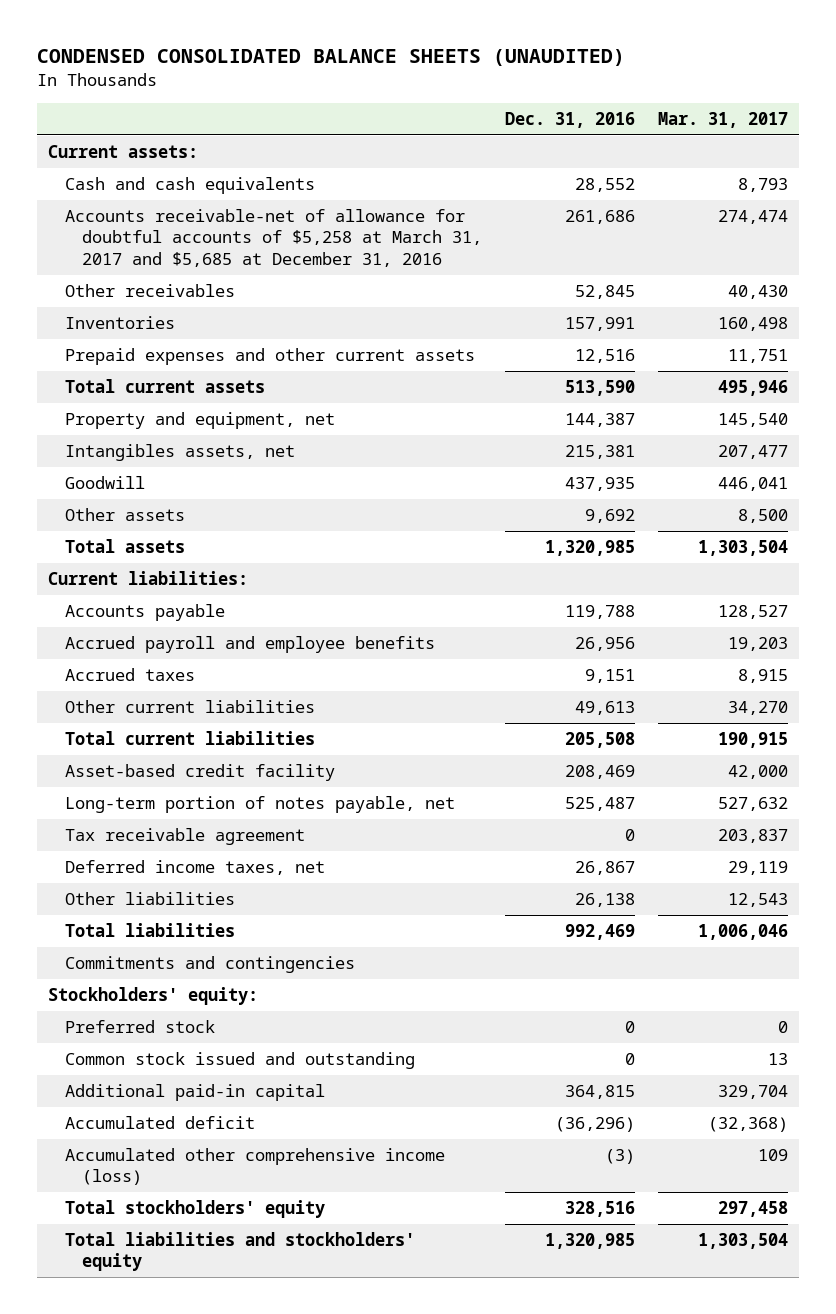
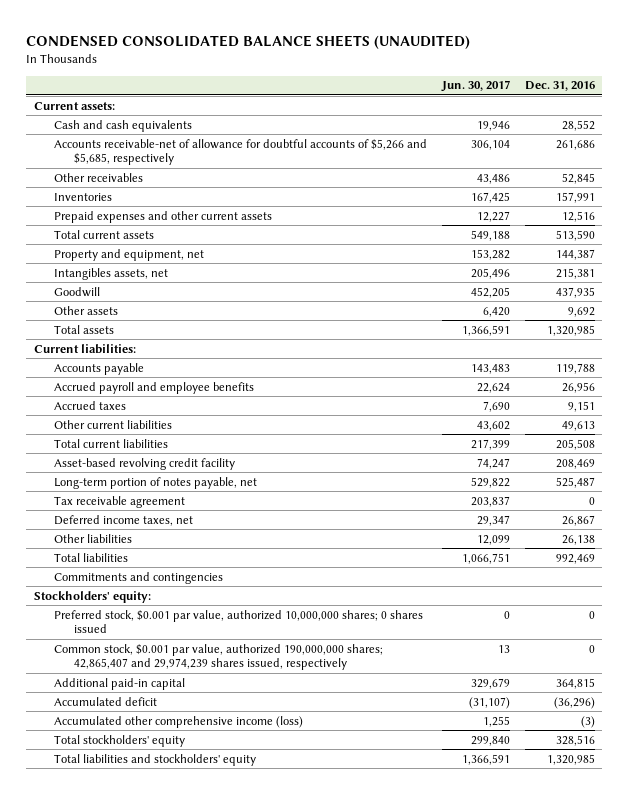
[657,112,788,129] Mar. 31, 2017 -> none
none -> [440,80,510,93] Jun. 30, 2017
[64,208,482,267] Accounts receivable-net of allowance for doubtful accounts of $5,258 at March 31, 2017 and $5,685 at December 31, 2016 -> [53,138,427,166] Accounts receivable-net of allowance for doubtful accounts of $5,266 and $5,685, respectively
[64,763,335,781] Asset-based credit facility -> [53,457,235,470] Asset-based revolving credit facility
[64,1019,215,1033] Preferred stock -> [53,609,423,634] Preferred stock, $0.001 par value, authorized 10,000,000 shares; 0 shares issued
[64,1051,415,1069] Common stock issued and outstanding -> [53,643,383,671] Common stock, $0.001 par value, authorized 190,000,000 shares; 42,865,407 and 29,974,239 shares issued, respectively

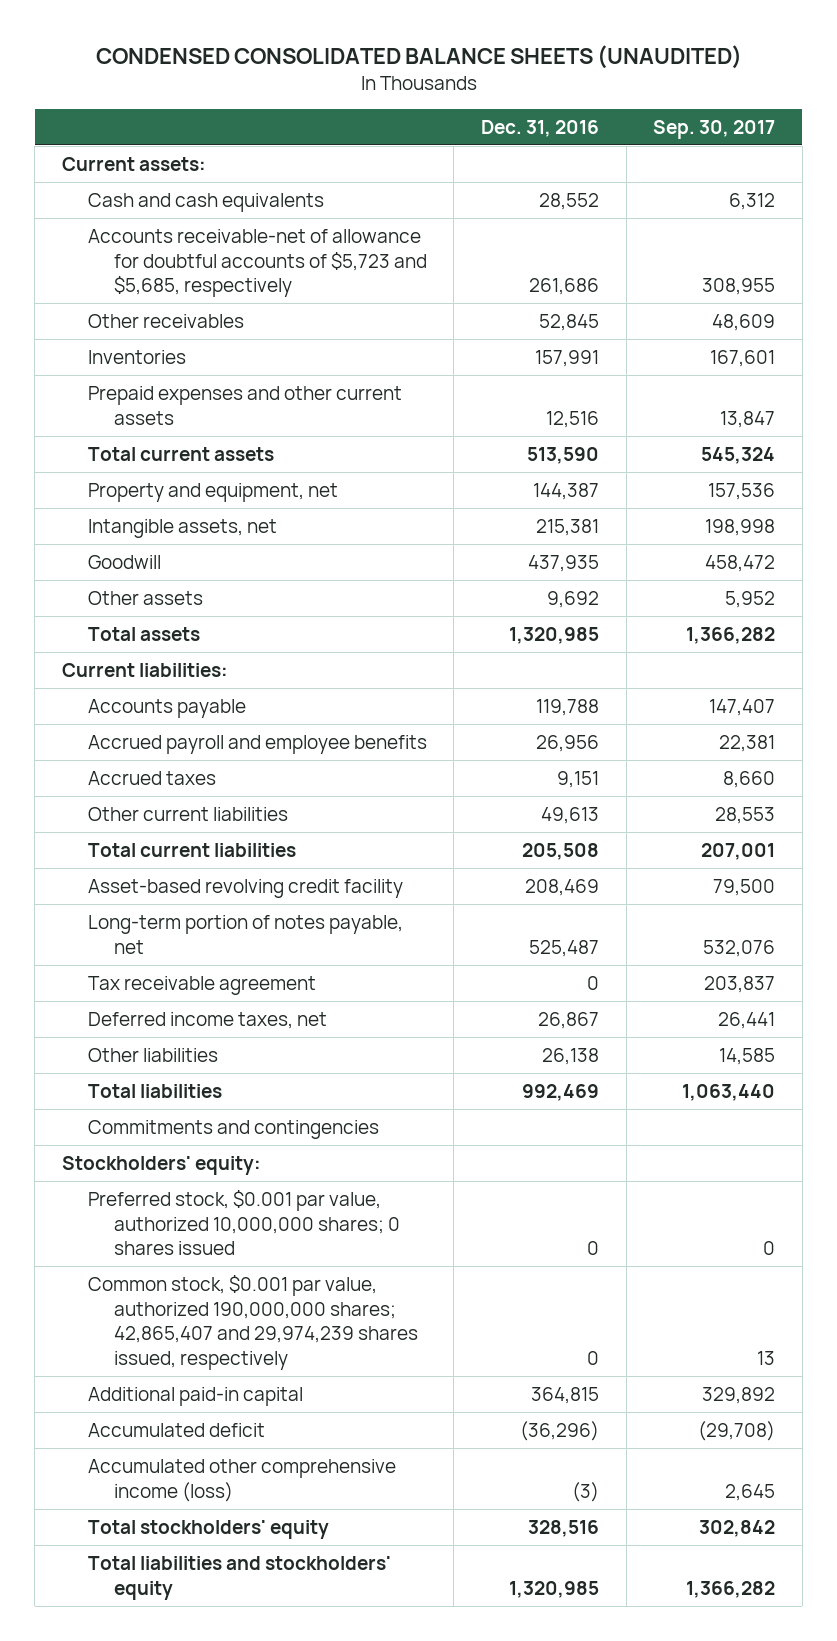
[440,80,510,93] Jun. 30, 2017 -> none
none -> [653,119,776,139] Sep. 30, 2017
[53,138,427,166] Accounts receivable-net of allowance for doubtful accounts of $5,266 and $5,685, respectively -> [87,228,427,298] Accounts receivable-net of allowance for doubtful accounts of $5,723 and $5,685, respectively
[53,267,168,280] Intangibles assets, net -> [87,518,277,538] Intangible assets, net

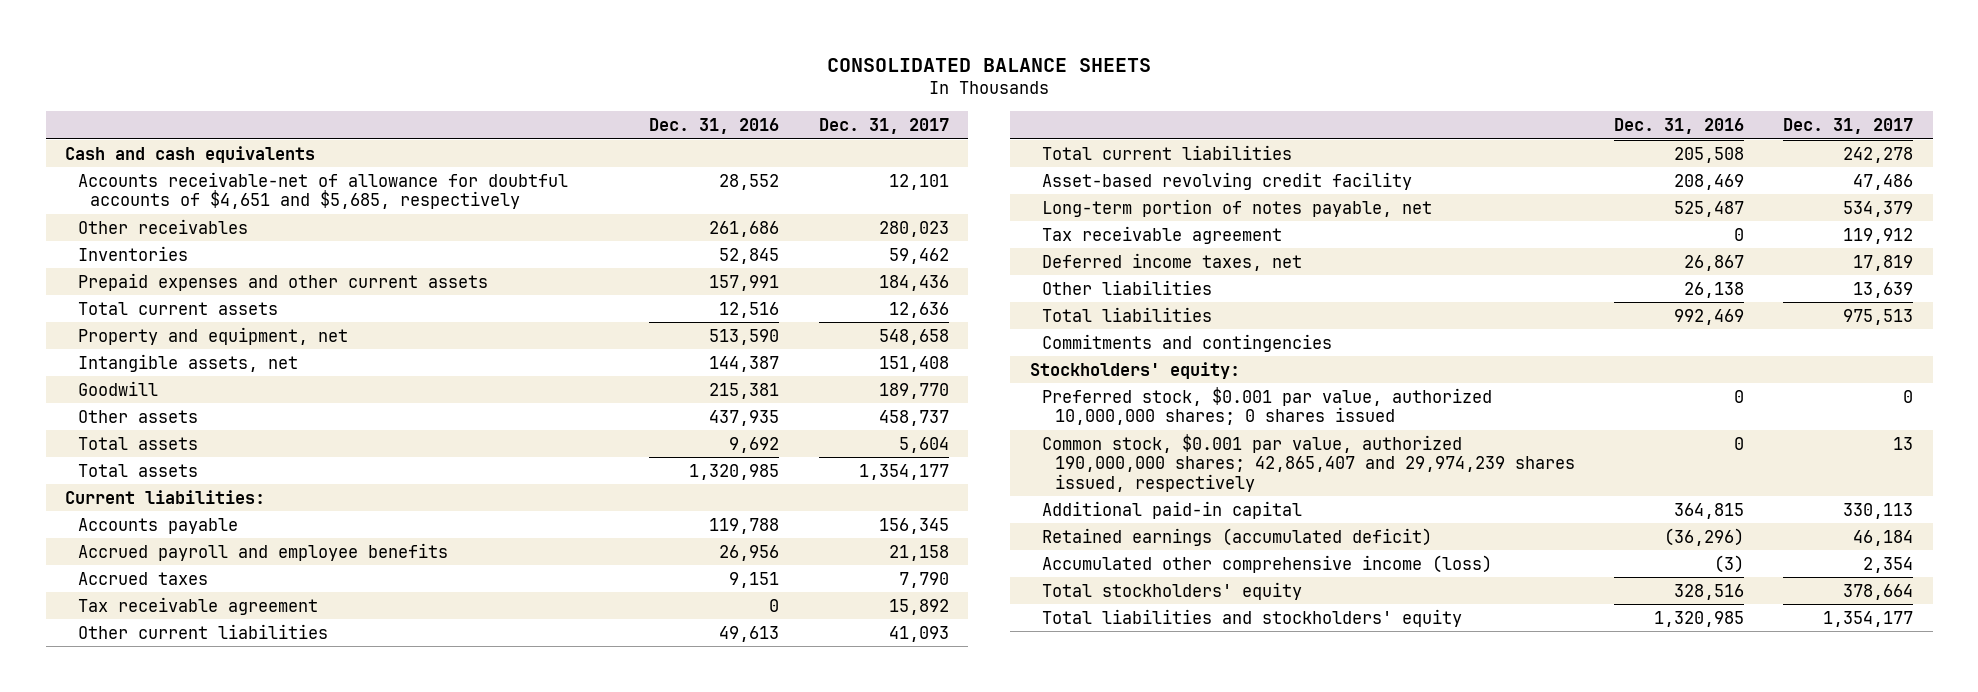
[95,45,742,70] CONDENSED CONSOLIDATED BALANCE SHEETS (UNAUDITED) -> [827,57,1152,72] CONSOLIDATED BALANCE SHEETS
[653,119,776,139] Sep. 30, 2017 -> none
none -> [818,117,949,134] Dec. 31, 2017
[61,156,206,171] Current assets: -> [65,145,316,163] Cash and cash equivalents
[87,192,324,212] Cash and cash equivalents -> [77,171,568,210] Accounts receivable-net of allowance for doubtful accounts of $4,651 and $5,685, respectively
[87,228,427,298] Accounts receivable-net of allowance for doubtful accounts of $5,723 and $5,685, respectively -> [77,218,248,234] Other receivables
[87,313,244,328] Other receivables -> [77,245,188,261] Inventories
[87,349,186,364] Inventories -> [77,272,488,291] Prepaid expenses and other current assets
[87,385,402,425] Prepaid expenses and other current assets -> [77,301,278,315] Total current assets
[87,446,274,461] Total current assets -> [77,326,348,345] Property and equipment, net
[87,482,338,502] Property and equipment, net -> [77,353,298,372] Intangible assets, net
[87,518,277,538] Intangible assets, net -> [77,380,158,396] Goodwill
[87,554,161,569] Goodwill -> [77,409,198,423] Other assets
[87,590,203,605] Other assets -> [77,436,198,450] Total assets
none -> [77,596,318,615] Tax receivable agreement
[87,1422,265,1437] Accumulated deficit -> [1042,527,1433,546] Retained earnings (accumulated deficit)

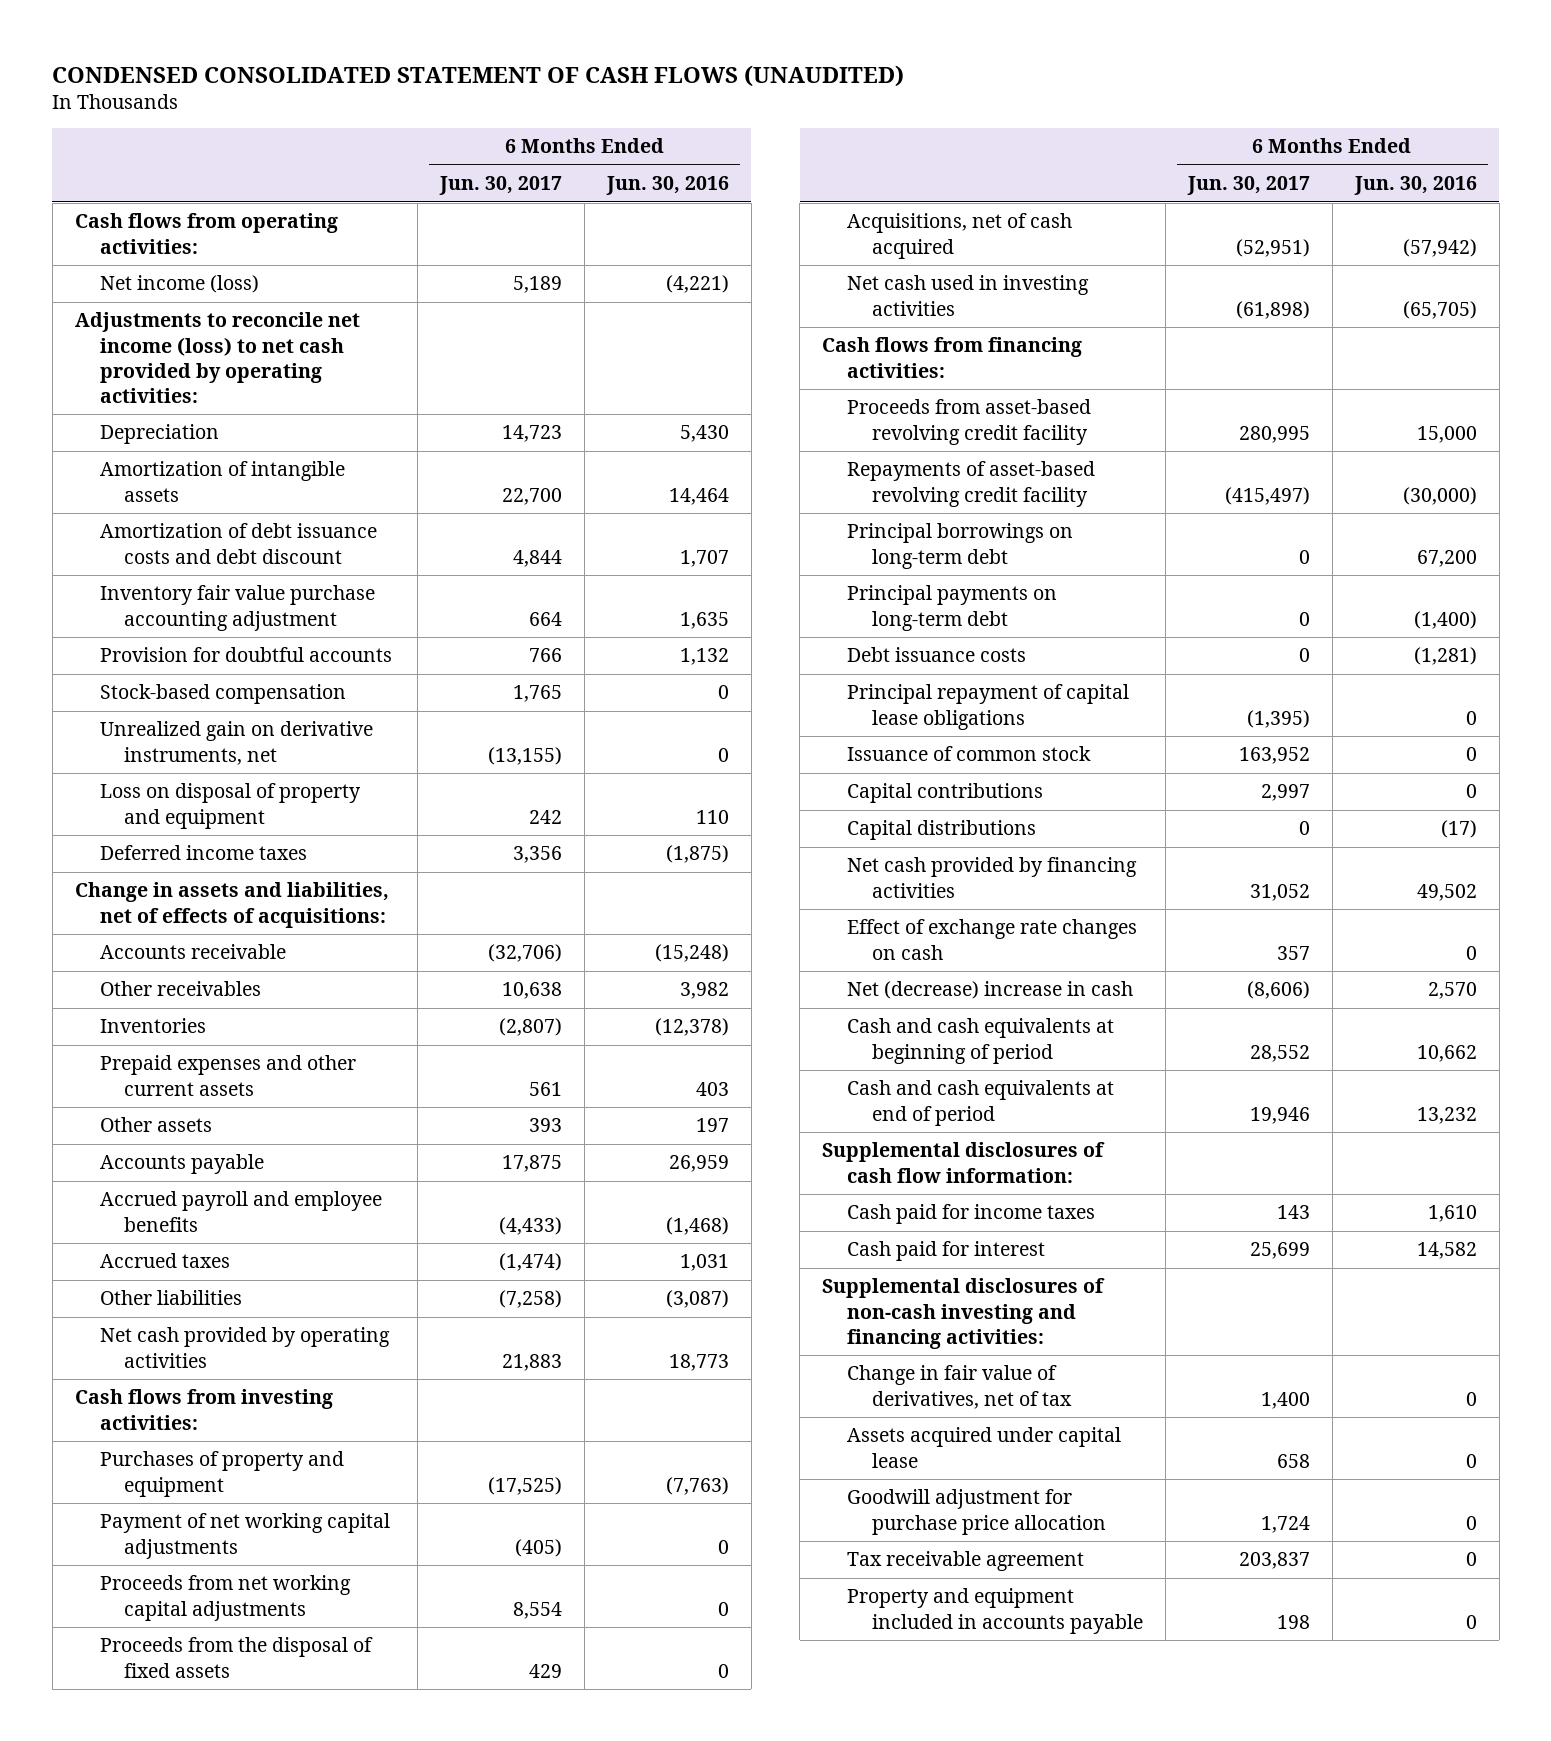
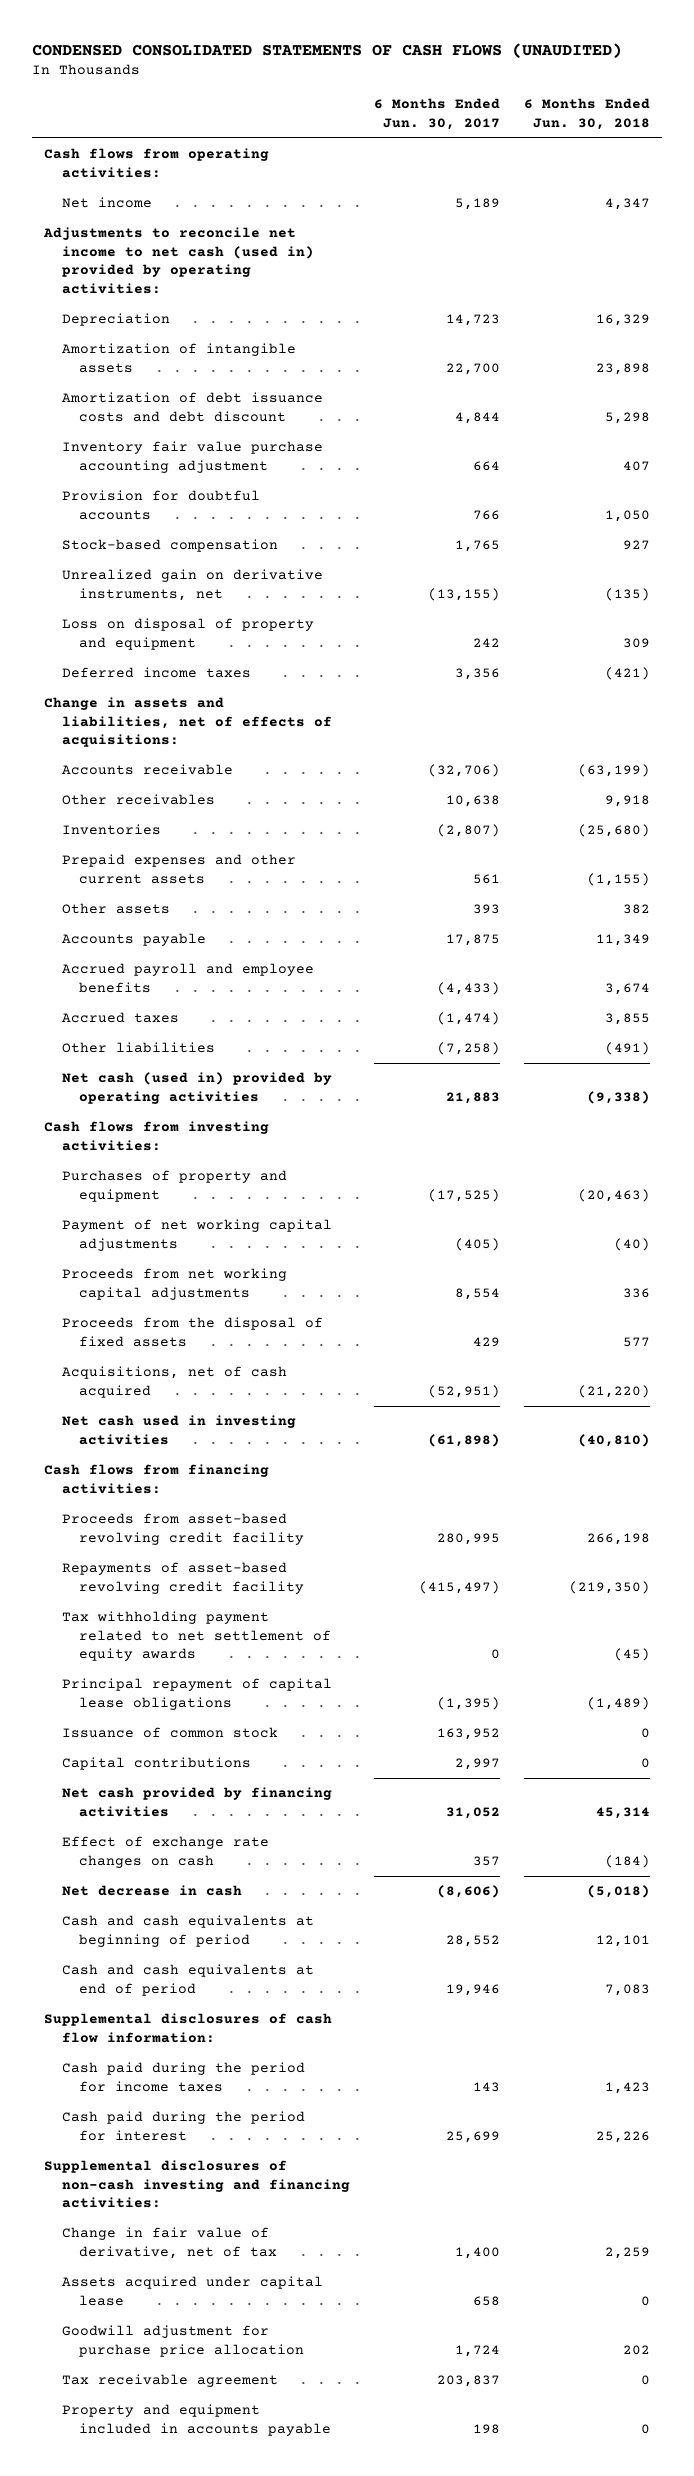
[52,64,905,87] CONDENSED CONSOLIDATED STATEMENT OF CASH FLOWS (UNAUDITED) -> [31,42,622,58] CONDENSED CONSOLIDATED STATEMENTS OF CASH FLOWS (UNAUDITED)
[606,176,730,196] Jun. 30, 2016 -> none
none -> [523,98,650,131] 6 Months Ended Jun. 30, 2018
[99,275,259,294] Net income (loss) -> [61,197,152,209] Net income
[74,312,360,404] Adjustments to reconcile net income (loss) to net cash provided by operating activities: -> [42,227,314,295] Adjustments to reconcile net income to net cash (used in) provided by operating activities:
[99,1327,390,1368] Net cash provided by operating activities -> [61,1072,332,1104] Net cash (used in) provided by operating activities
[847,523,1074,569] Principal borrowings on long-term debt -> none
[847,585,1058,631] Principal payments on long-term debt -> none
[847,647,1027,663] Debt issuance costs -> [61,1611,332,1662] Tax withholding payment related to net settlement of equity awards
[847,820,1037,841] Capital distributions -> none
[847,981,1134,1000] Net (decrease) increase in cash -> [61,1885,242,1897] Net decrease in cash
[847,1204,1096,1225] Cash paid for income taxes -> [61,2062,305,2092] Cash paid during the period for income taxes
[847,1241,1046,1262] Cash paid for interest -> [61,2111,305,2141] Cash paid during the period for interest
[847,1365,1072,1409] Change in fair value of derivatives, net of tax -> [61,2227,278,2259] Change in fair value of derivative, net of tax

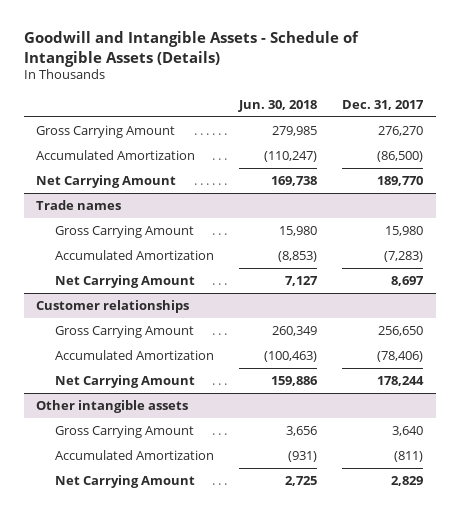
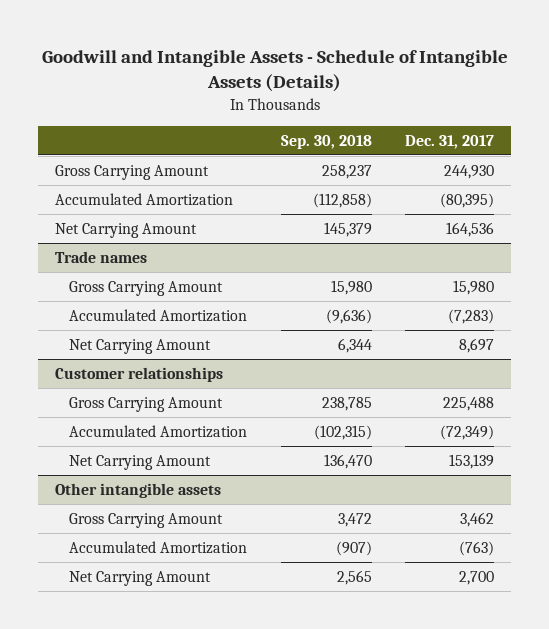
[238,99,318,112] Jun. 30, 2018 -> none
none -> [280,134,372,149] Sep. 30, 2018
[378,125,424,136] 276,270 -> [444,165,495,180] 244,930
[377,150,424,162] (86,500) -> [440,193,495,209] (80,395)
[377,175,424,186] 189,770 -> [446,222,495,238] 164,536
[378,325,424,336] 256,650 -> [443,397,495,412] 225,488
[377,350,424,362] (78,406) -> [440,425,495,441] (72,349)
[377,375,425,386] 178,244 -> [449,454,495,470] 153,139
[392,425,424,436] 3,640 -> [460,512,495,528] 3,462
[394,450,424,462] (811) -> [459,541,495,557] (763)
[391,475,424,486] 2,829 -> [459,571,495,586] 2,700

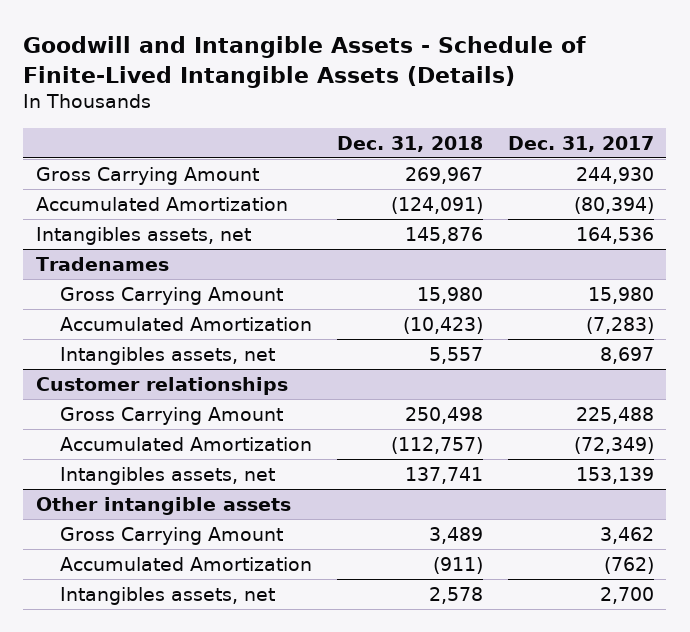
[41,50,508,92] Goodwill and Intangible Assets - Schedule of Intangible Assets (Details) -> [23,35,587,88] Goodwill and Intangible Assets - Schedule of Finite-Lived Intangible Assets (Details)
[280,134,372,149] Sep. 30, 2018 -> none
none -> [336,135,483,152] Dec. 31, 2018
[440,193,495,209] (80,395) -> [573,197,654,215] (80,394)
[55,223,198,239] Net Carrying Amount -> [35,227,251,246] Intangibles assets, net
[55,251,148,264] Trade names -> [35,257,169,272] Tradenames
[69,339,212,355] Net Carrying Amount -> [59,347,275,366] Intangibles assets, net
[69,455,212,471] Net Carrying Amount -> [59,467,275,486] Intangibles assets, net
[459,541,495,557] (763) -> [603,557,654,575] (762)
[69,571,212,587] Net Carrying Amount -> [59,587,275,606] Intangibles assets, net

